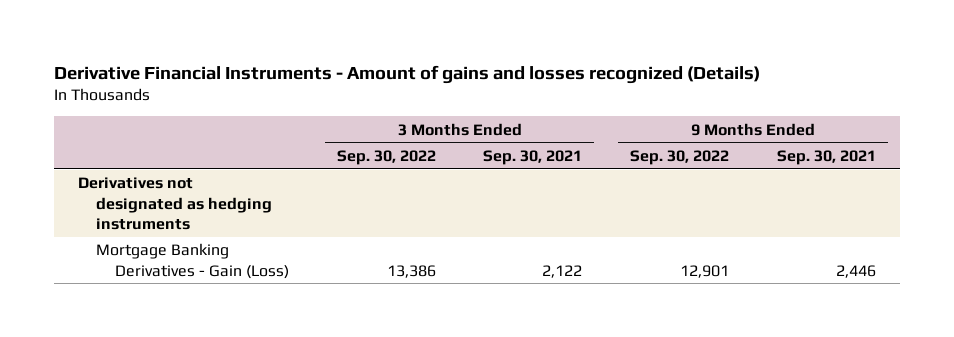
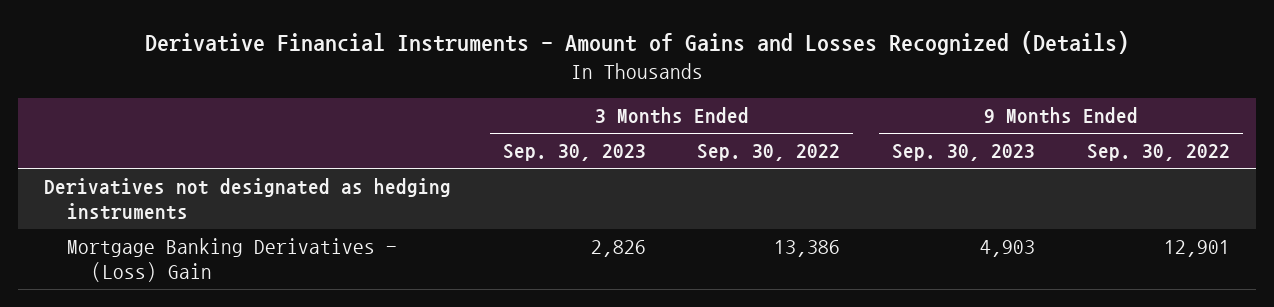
[54,64,761,84] Derivative Financial Instruments - Amount of gains and losses recognized (Details) -> [144,31,1129,56] Derivative Financial Instruments - Amount of Gains and Losses Recognized (Details)
[483,149,583,165] Sep. 30, 2021 -> none
[776,149,876,165] Sep. 30, 2021 -> none
none -> [502,144,646,162] Sep. 30, 2023
none -> [892,144,1036,162] Sep. 30, 2023
[96,243,290,279] Mortgage Banking Derivatives - Gain (Loss) -> [67,238,398,282] Mortgage Banking Derivatives - (Loss) Gain

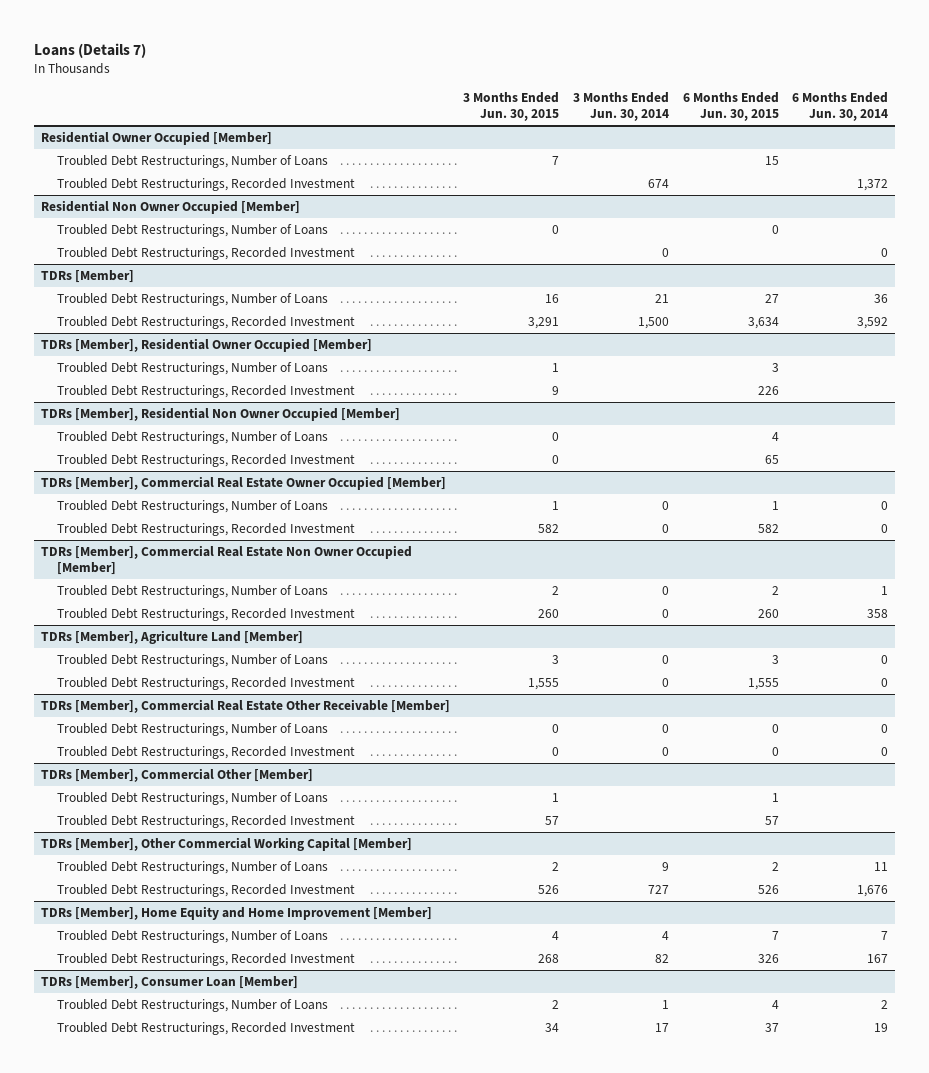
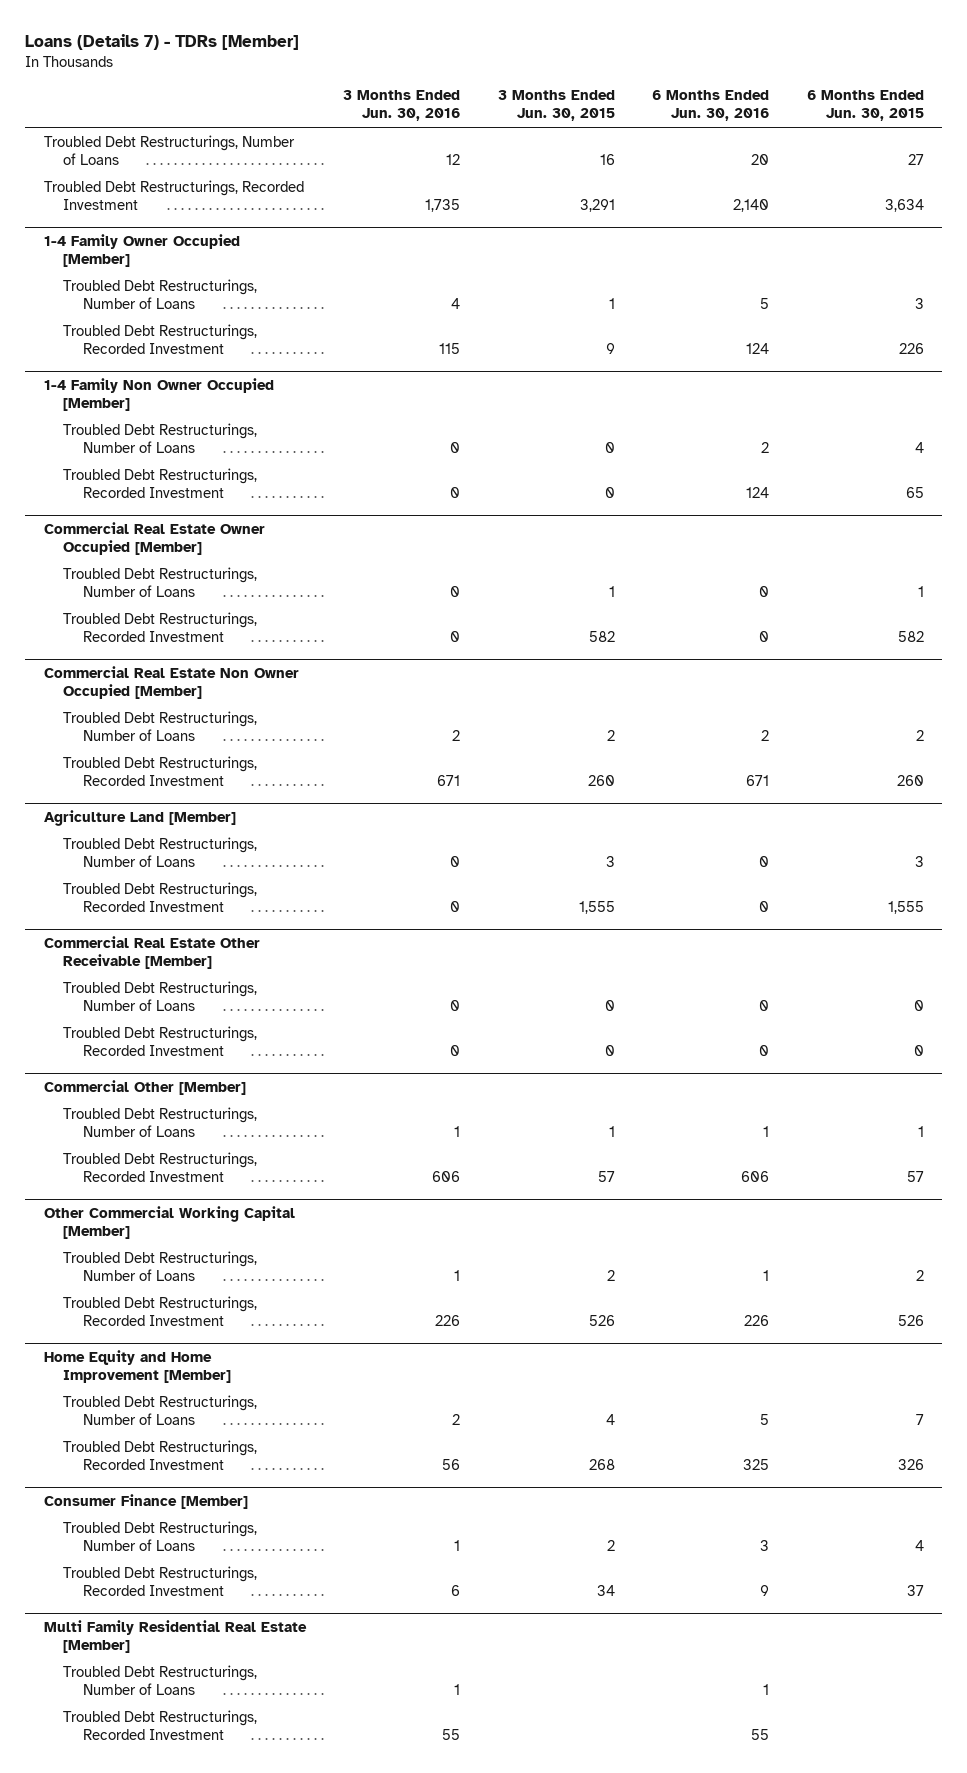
[33,42,146,58] Loans (Details 7) -> [24,34,299,51] Loans (Details 7) - TDRs [Member]
[573,91,670,122] 3 Months Ended Jun. 30, 2014 -> none
[792,91,889,122] 6 Months Ended Jun. 30, 2014 -> none
none -> [343,90,461,122] 3 Months Ended Jun. 30, 2016
none -> [652,90,770,122] 6 Months Ended Jun. 30, 2016
[40,130,272,145] Residential Owner Occupied [Member] -> none
[57,154,329,168] Troubled Debt Restructurings, Number of Loans -> none
[57,177,356,191] Troubled Debt Restructurings, Recorded Investment -> none
[40,199,300,214] Residential Non Owner Occupied [Member] -> none
[57,223,329,237] Troubled Debt Restructurings, Number of Loans -> none
[57,246,356,260] Troubled Debt Restructurings, Recorded Investment -> none
[40,269,134,283] TDRs [Member] -> none
[40,337,372,352] TDRs [Member], Residential Owner Occupied [Member] -> none
none -> [43,233,240,267] 1-4 Family Owner Occupied [Member]
[40,406,400,421] TDRs [Member], Residential Non Owner Occupied [Member] -> none
none -> [43,377,274,411] 1-4 Family Non Owner Occupied [Member]
[40,475,446,490] TDRs [Member], Commercial Real Estate Owner Occupied [Member] -> [43,521,265,555] Commercial Real Estate Owner Occupied [Member]
[40,544,412,576] TDRs [Member], Commercial Real Estate Non Owner Occupied [Member] -> [43,665,299,699] Commercial Real Estate Non Owner Occupied [Member]
[40,629,303,644] TDRs [Member], Agriculture Land [Member] -> [43,809,236,826] Agriculture Land [Member]
[40,698,450,713] TDRs [Member], Commercial Real Estate Other Receivable [Member] -> [43,935,260,969] Commercial Real Estate Other Receivable [Member]
[40,767,313,782] TDRs [Member], Commercial Other [Member] -> [43,1079,246,1095] Commercial Other [Member]
[40,836,412,851] TDRs [Member], Other Commercial Working Capital [Member] -> [43,1205,295,1239] Other Commercial Working Capital [Member]
[40,905,432,920] TDRs [Member], Home Equity and Home Improvement [Member] -> [43,1349,232,1383] Home Equity and Home Improvement [Member]
[40,975,298,989] TDRs [Member], Consumer Loan [Member] -> none
none -> [43,1493,248,1509] Consumer Finance [Member]
none -> [43,1619,307,1653] Multi Family Residential Real Estate [Member]
none -> [63,1664,258,1695] Troubled Debt Restructurings, Number of Loans
none -> [63,1709,258,1740] Troubled Debt Restructurings, Recorded Investment

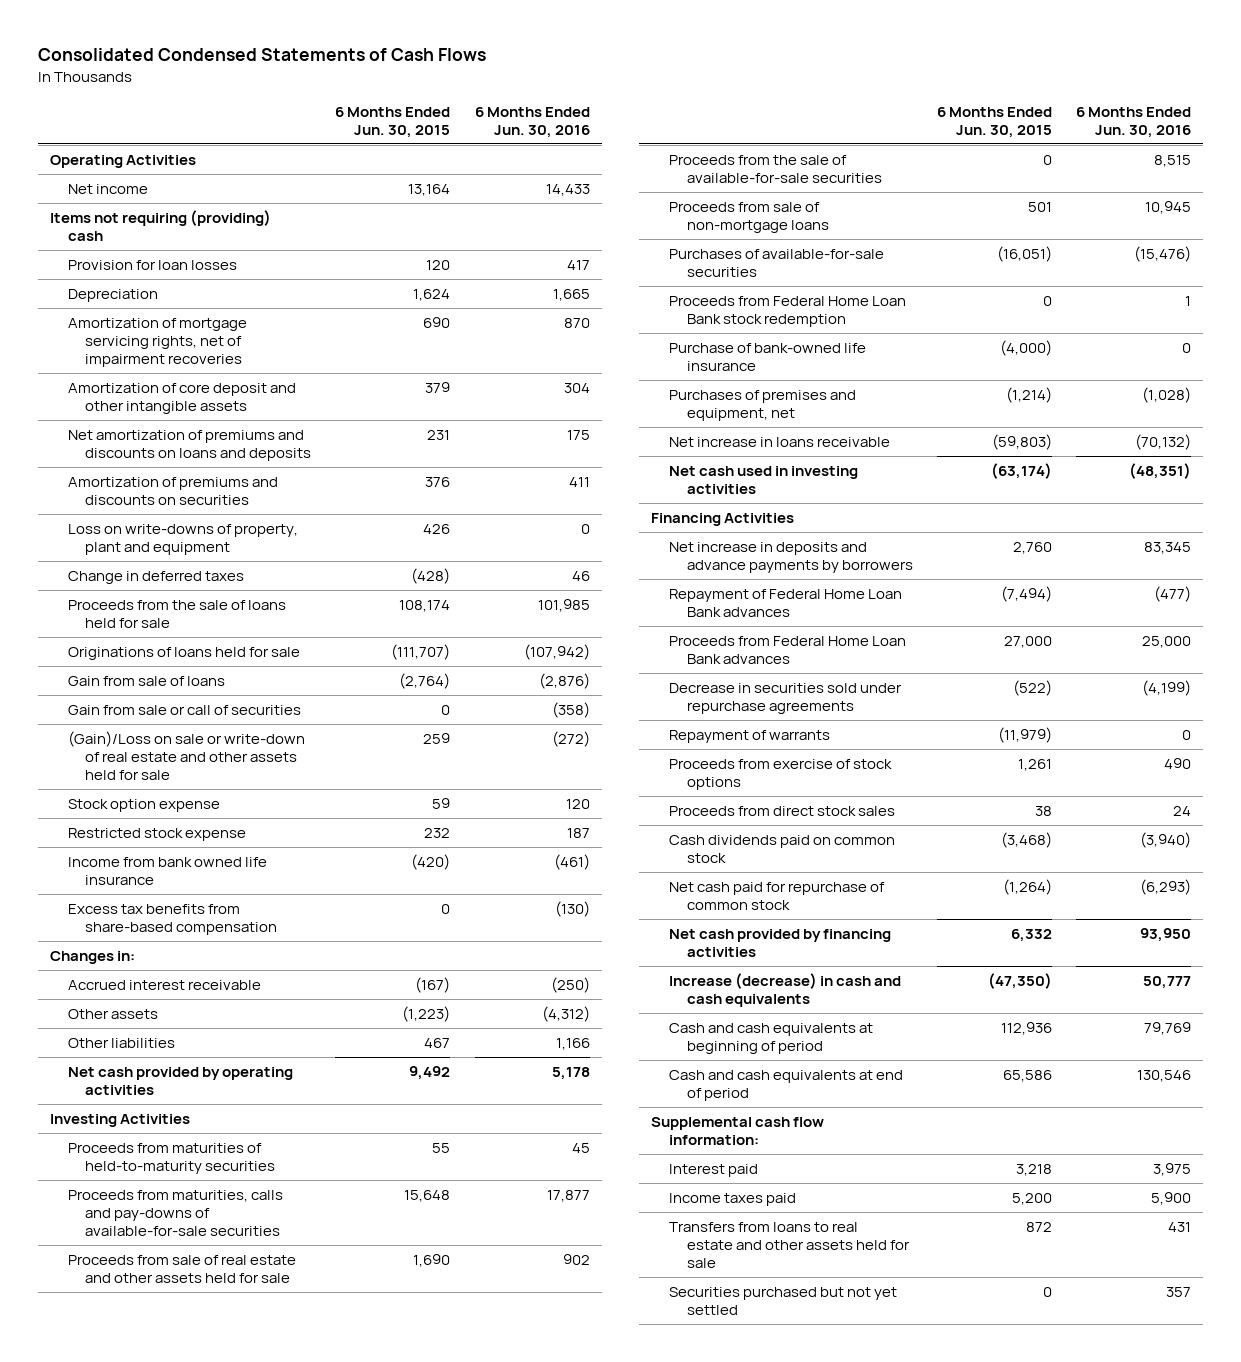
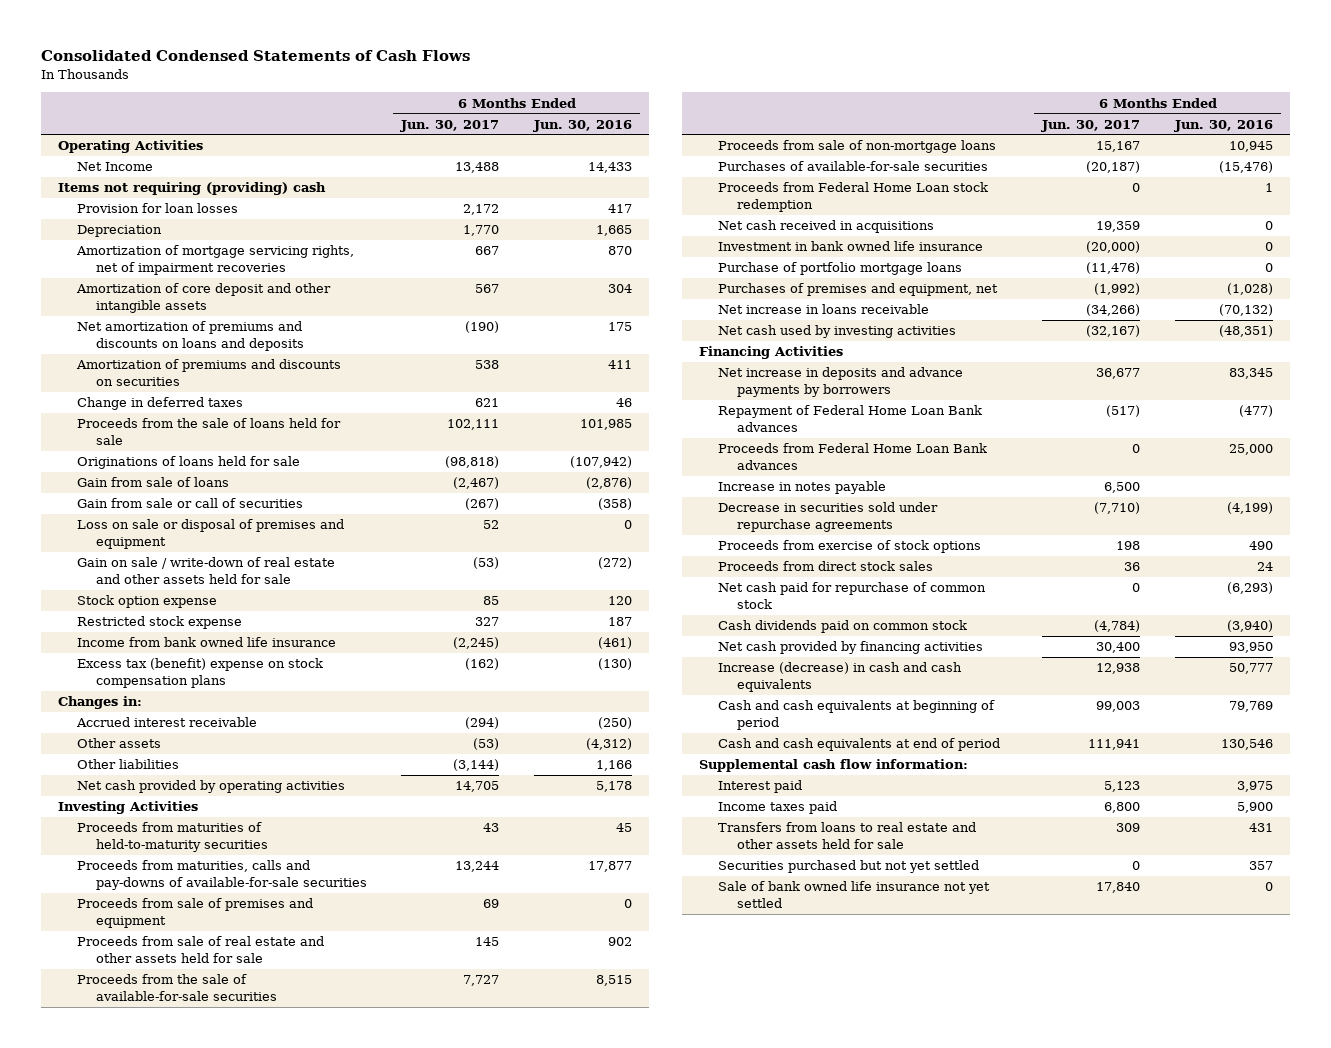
[335,106,451,138] 6 Months Ended Jun. 30, 2015 -> none
none -> [400,119,500,132] Jun. 30, 2017
[67,183,148,194] Net income -> [77,162,154,172] Net Income
[67,523,298,556] Loss on write-downs of property, plant and equipment -> none
none -> [77,519,345,549] Loss on sale or disposal of premises and equipment
[67,730,305,781] (Gain)/Loss on sale or write-down of real estate and other assets held for sale -> [77,557,336,584] Gain on sale / write-down of real estate and other assets held for sale
[67,903,278,936] Excess tax benefits from share-based compensation -> [77,658,324,688] Excess tax (benefit) expense on stock compensation plans
none -> [77,898,314,928] Proceeds from sale of premises and equipment
[669,295,907,328] Proceeds from Federal Home Loan Bank stock redemption -> [718,182,989,212] Proceeds from Federal Home Loan stock redemption
none -> [718,220,935,234] Net cash received in acquisitions
[669,342,867,372] Purchase of bank-owned life insurance -> [718,241,984,252] Investment in bank owned life insurance
none -> [718,262,963,276] Purchase of portfolio mortgage loans
[669,465,859,495] Net cash used in investing activities -> [718,325,957,339] Net cash used by investing activities
none -> [718,481,887,495] Increase in notes payable
[669,729,831,743] Repayment of warrants -> none
[669,834,896,864] Cash dividends paid on common stock -> [718,620,968,634] Cash dividends paid on common stock
none -> [718,881,991,908] Sale of bank owned life insurance not yet settled

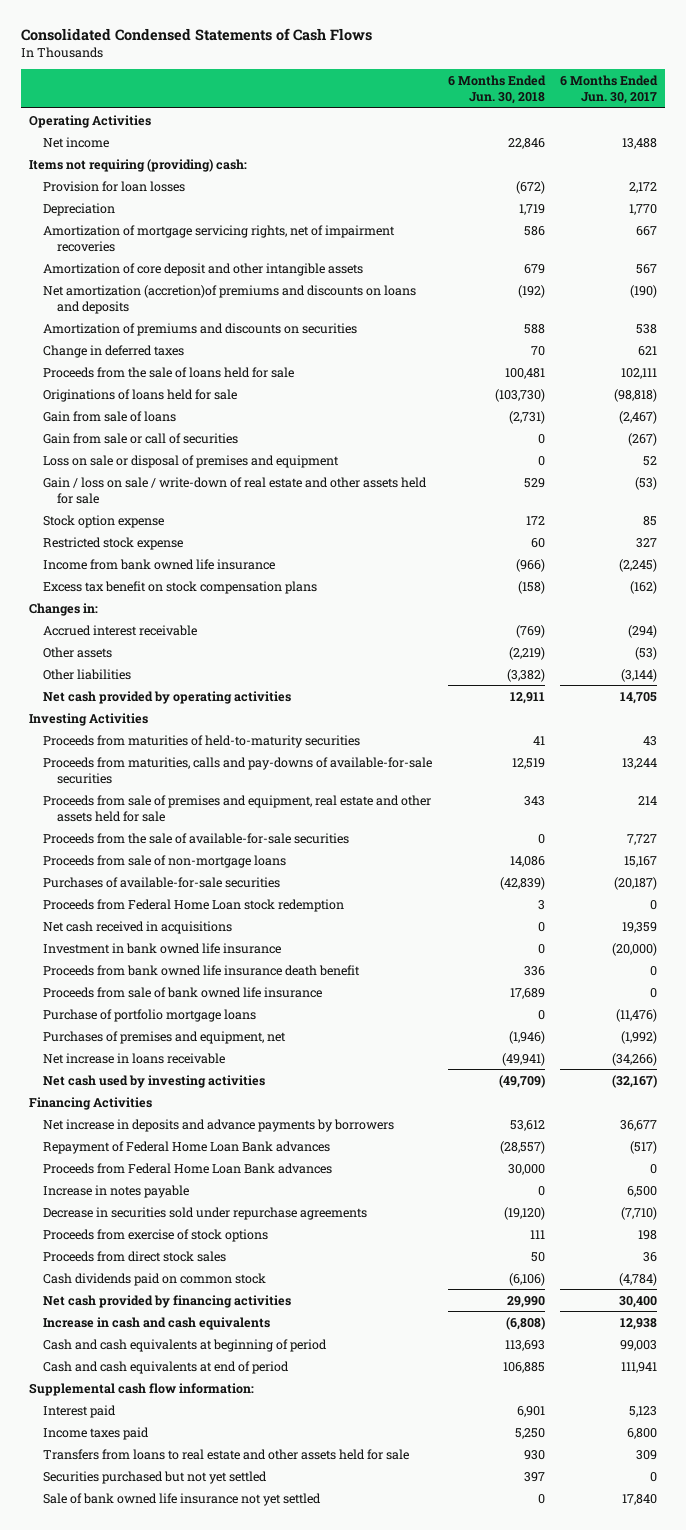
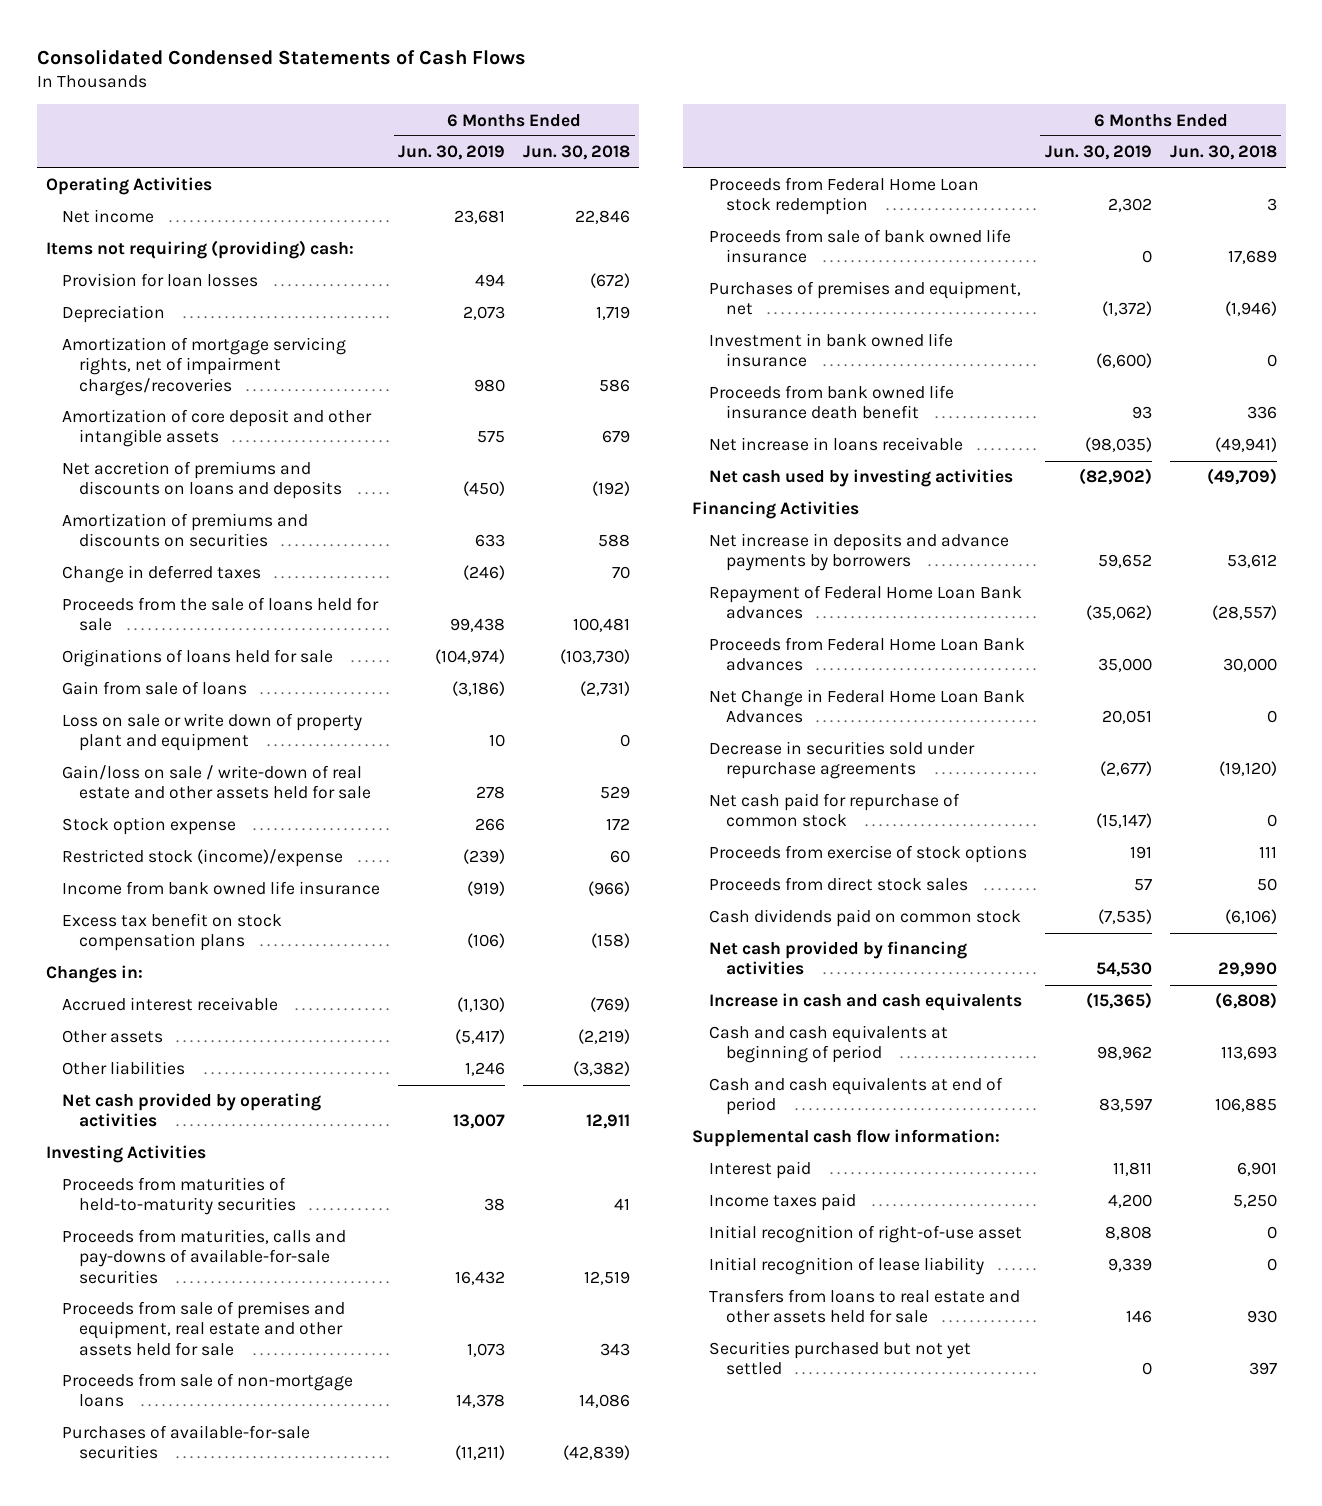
[559,75,658,105] 6 Months Ended Jun. 30, 2017 -> none
none -> [398,145,506,161] Jun. 30, 2019
[43,224,396,252] Amortization of mortgage servicing rights, net of impairment recoveries -> [62,337,347,396] Amortization of mortgage servicing rights, net of impairment charges/recoveries
[43,284,417,314] Net amortization (accretion)of premiums and discounts on loans and deposits -> [62,461,343,500] Net accretion of premiums and discounts on loans and deposits
[43,432,239,444] Gain from sale or call of securities -> none
[43,454,340,468] Loss on sale or disposal of premises and equipment -> [62,713,363,752] Loss on sale or write down of property plant and equipment
[43,476,428,504] Gain / loss on sale / write-down of real estate and other assets held for sale -> [62,765,372,800] Gain/loss on sale / write-down of real estate and other assets held for sale
[43,536,184,550] Restricted stock expense -> [62,849,344,868] Restricted stock (income)/expense
[43,832,350,844] Proceeds from the sale of available-for-sale securities -> none
[43,920,233,934] Net cash received in acquisitions -> none
[43,1008,257,1022] Purchase of portfolio mortgage loans -> none
[43,942,282,954] Investment in bank owned life insurance -> [708,333,953,368] Investment in bank owned life insurance
[43,964,361,976] Proceeds from bank owned life insurance death benefit -> [708,385,954,420] Proceeds from bank owned life insurance death benefit
[43,1184,190,1198] Increase in notes payable -> none
none -> [708,689,1025,724] Net Change in Federal Home Loan Bank Advances
none -> [708,793,960,828] Net cash paid for repurchase of common stock
none -> [708,1225,1022,1244] Initial recognition of right-of-use asset
none -> [708,1257,984,1276] Initial recognition of lease liability
[43,1492,322,1506] Sale of bank owned life insurance not yet settled -> none

